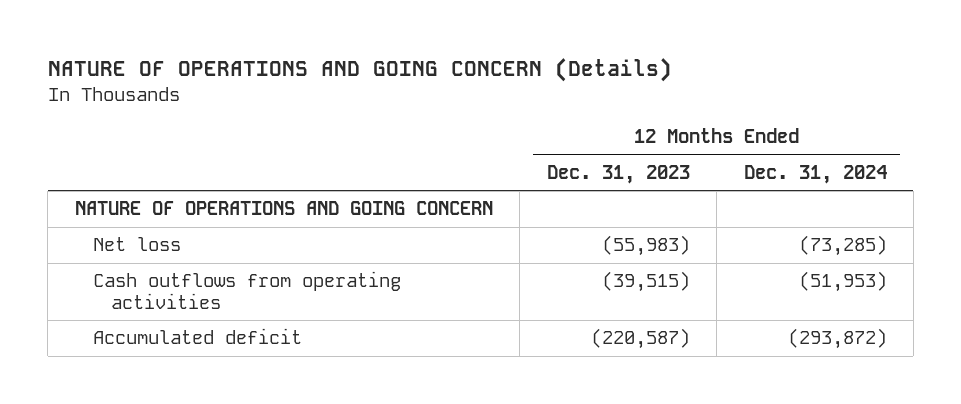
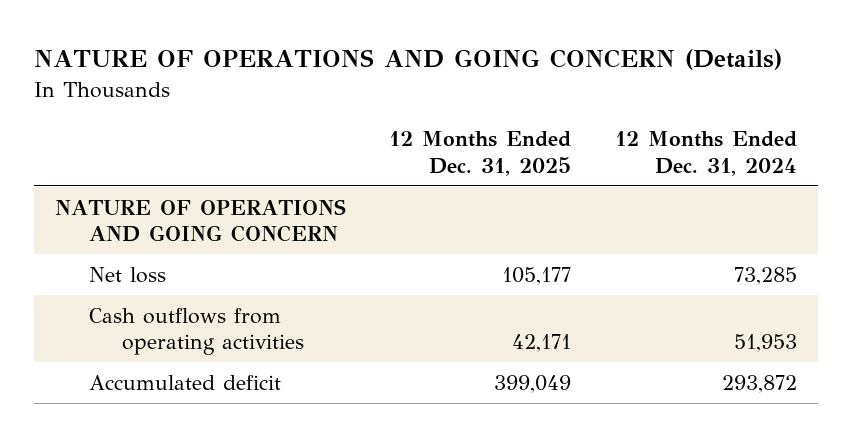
[546,164,690,184] Dec. 31, 2023 -> none
none -> [389,131,572,176] 12 Months Ended Dec. 31, 2025
[798,235,887,257] (73,285) -> [733,266,797,285] 73,285
[798,271,887,293] (51,953) -> [733,334,797,353] 51,953
[787,328,887,350] (293,872) -> [721,374,797,393] 293,872

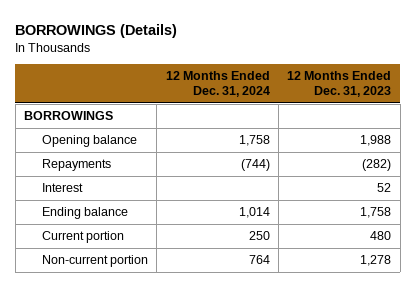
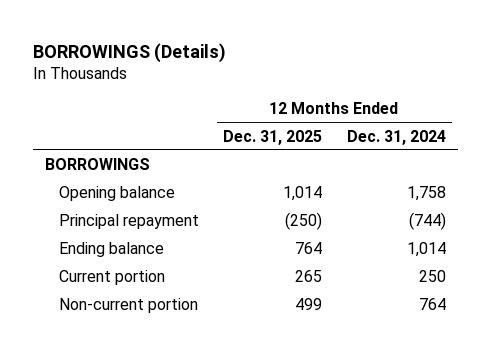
[287,71,392,97] 12 Months Ended Dec. 31, 2023 -> none
none -> [223,129,323,145] Dec. 31, 2025
[42,183,84,193] Interest -> none
[42,159,112,172] Repayments -> [59,214,200,230] Principal repayment

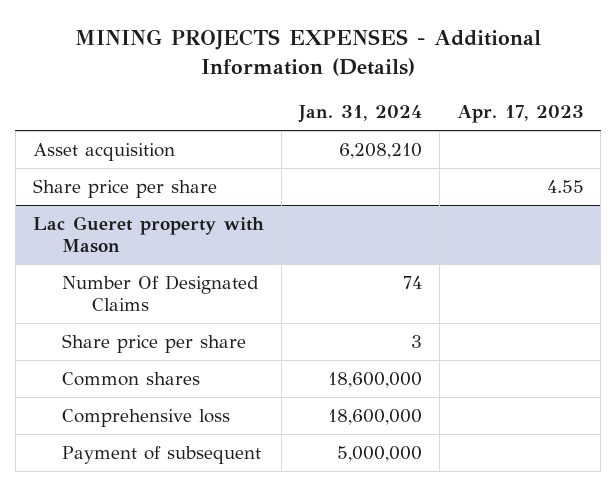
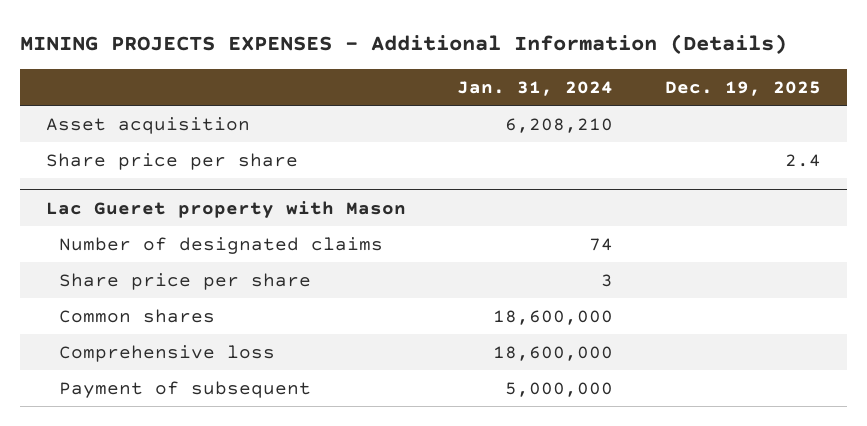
[456,104,584,123] Apr. 17, 2023 -> none
none -> [665,80,822,96] Dec. 19, 2025
[62,275,260,312] Number Of Designated Claims -> [59,236,384,254] Number of designated claims

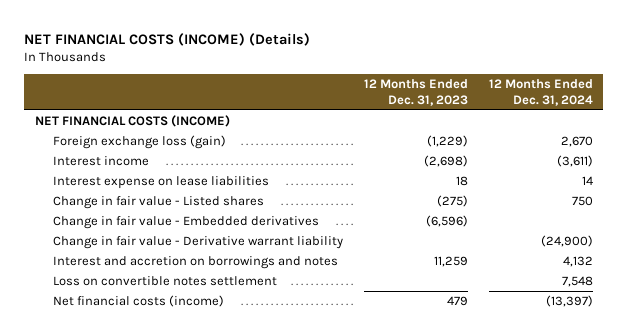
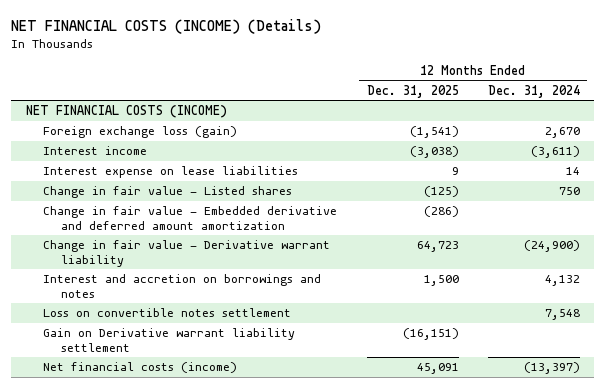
[363,79,468,106] 12 Months Ended Dec. 31, 2023 -> none
none -> [366,84,459,98] Dec. 31, 2025
[52,216,319,230] Change in fair value - Embedded derivatives -> [43,206,338,230] Change in fair value - Embedded derivative and deferred amount amortization
none -> [43,328,296,352] Gain on Derivative warrant liability settlement

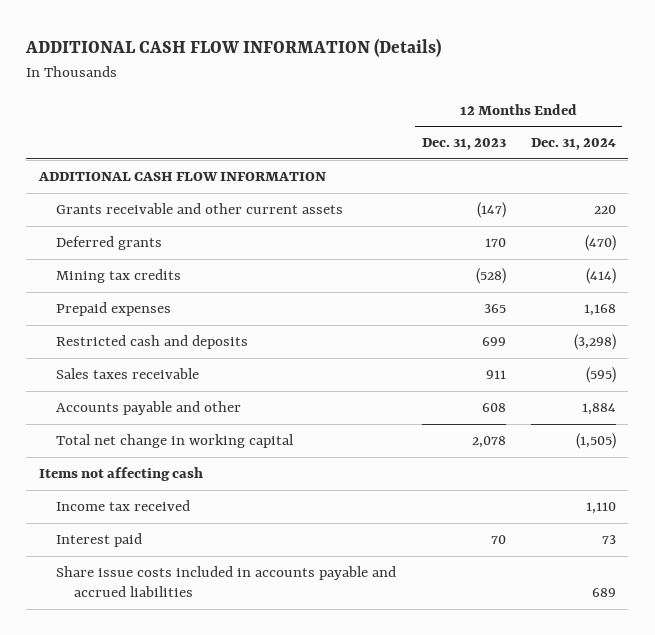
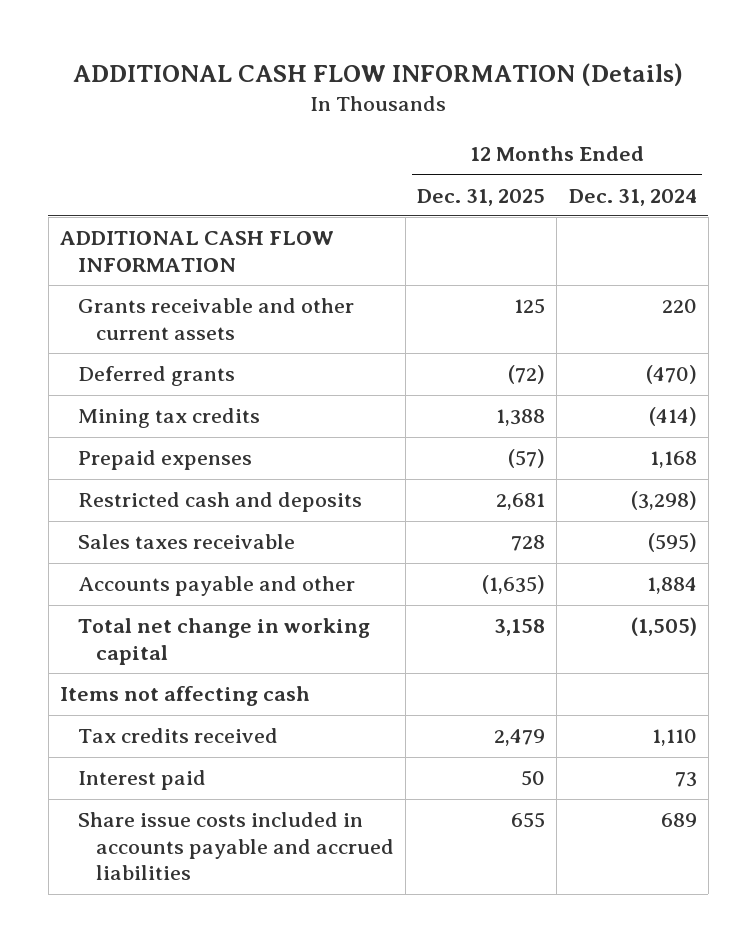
[421,138,506,151] Dec. 31, 2023 -> none
none -> [417,188,546,206] Dec. 31, 2025
[56,500,191,512] Income tax received -> [78,728,279,744] Tax credits received

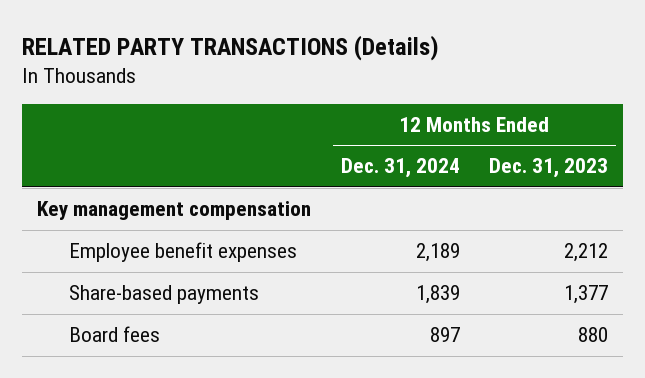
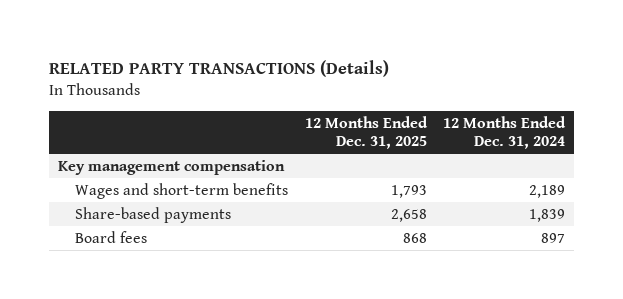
[489,158,609,179] Dec. 31, 2023 -> none
none -> [304,115,428,150] 12 Months Ended Dec. 31, 2025
[68,242,297,263] Employee benefit expenses -> [74,182,288,199] Wages and short-term benefits

